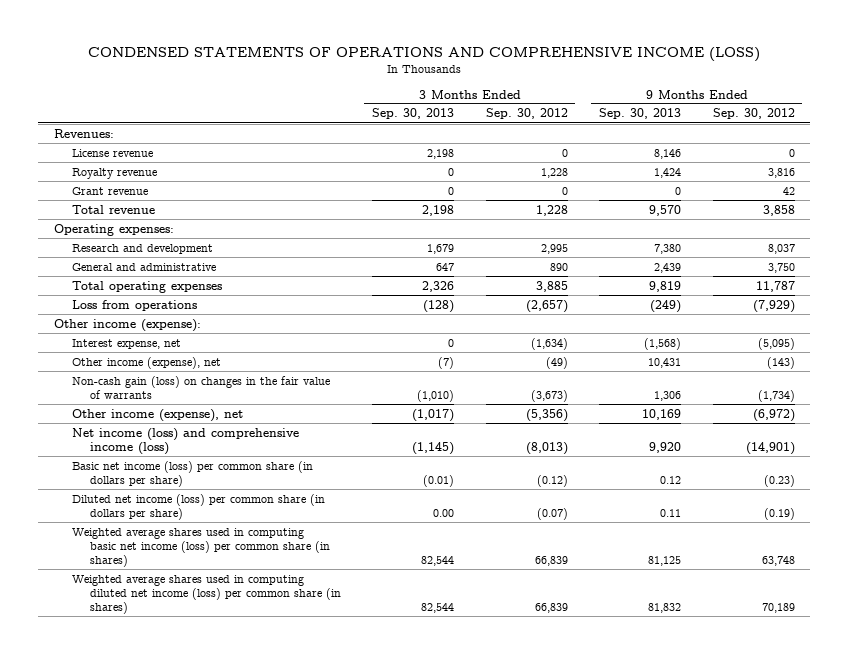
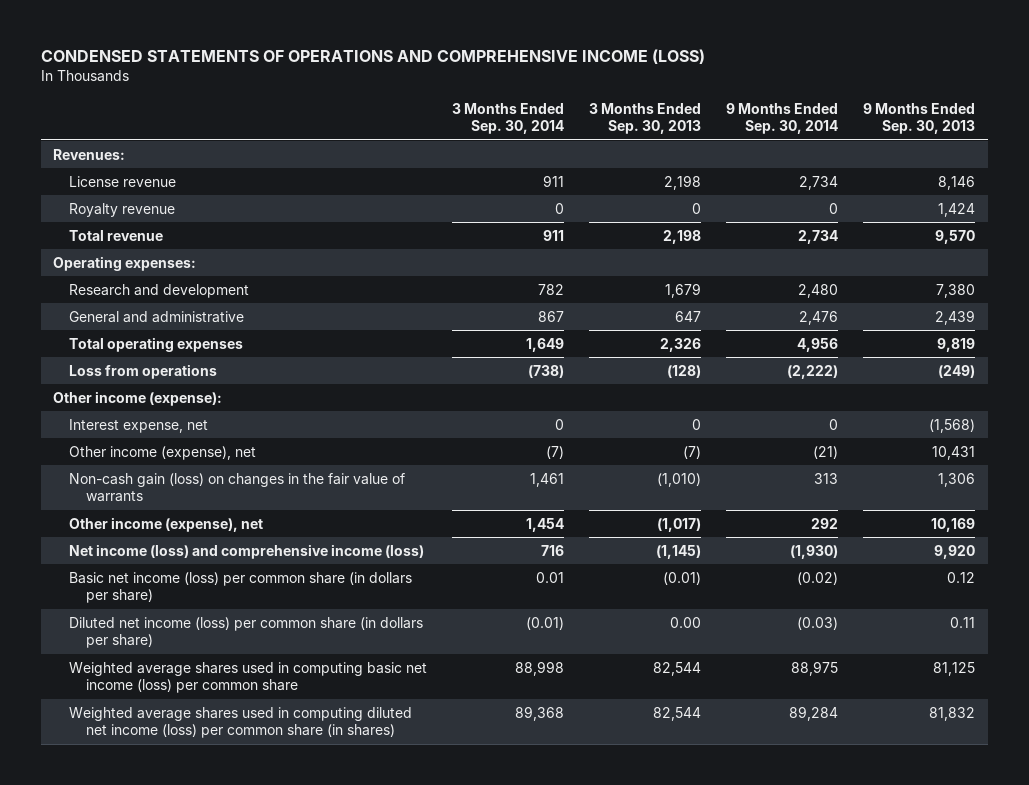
[485,108,568,120] Sep. 30, 2012 -> none
[712,108,795,120] Sep. 30, 2012 -> none
none -> [452,102,565,135] 3 Months Ended Sep. 30, 2014
none -> [726,102,839,135] 9 Months Ended Sep. 30, 2014
[71,186,148,195] Grant revenue -> none
[71,527,330,567] Weighted average shares used in computing basic net income (loss) per common share (in shares) -> [69,661,428,694] Weighted average shares used in computing basic net income (loss) per common share

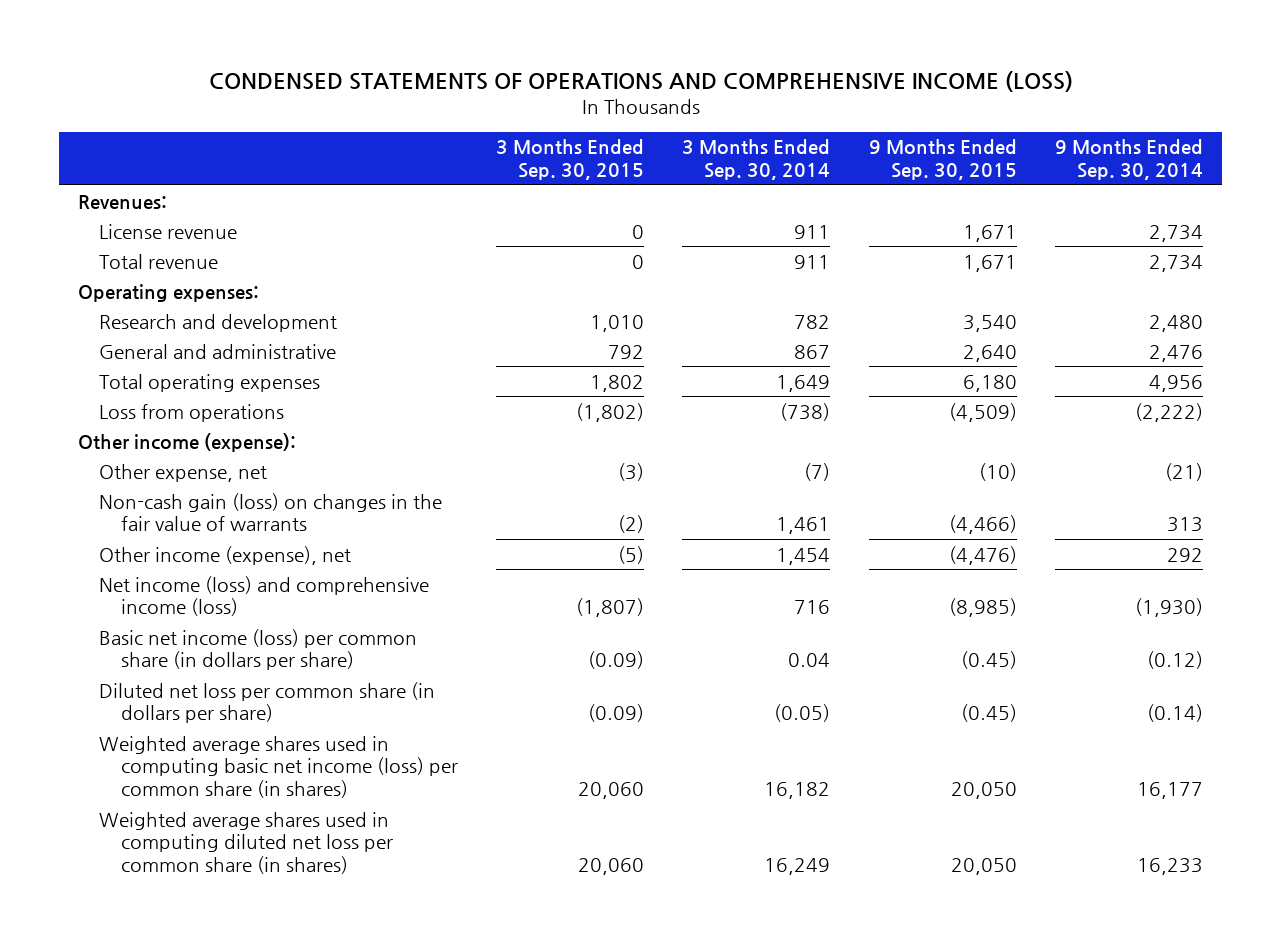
[589,102,702,135] 3 Months Ended Sep. 30, 2013 -> none
[863,102,976,135] 9 Months Ended Sep. 30, 2013 -> none
none -> [496,139,645,181] 3 Months Ended Sep. 30, 2015
none -> [868,139,1017,181] 9 Months Ended Sep. 30, 2015
[69,202,176,217] Royalty revenue -> none
[69,418,209,433] Interest expense, net -> none
[69,445,257,460] Other income (expense), net -> [99,463,268,482] Other expense, net
[536,571,565,583] 0.01 -> [788,653,831,668] 0.04
[797,571,839,585] (0.02) -> [1146,651,1203,670] (0.12)
[69,616,424,649] Diluted net income (loss) per common share (in dollars per share) -> [99,681,436,724] Diluted net loss per common share (in dollars per share)
[526,616,565,630] (0.01) -> [774,704,831,723] (0.05)
[797,616,839,630] (0.03) -> [1146,704,1203,723] (0.14)
[69,661,428,694] Weighted average shares used in computing basic net income (loss) per common share -> [99,735,458,799] Weighted average shares used in computing basic net income (loss) per common share (in shares)
[515,660,565,676] 88,998 -> [764,782,831,800] 16,182
[791,660,839,676] 88,975 -> [1136,782,1203,800] 16,177
[69,706,413,739] Weighted average shares used in computing diluted net income (loss) per common share (in shares) -> [99,811,393,875] Weighted average shares used in computing diluted net loss per common share (in shares)
[515,705,565,721] 89,368 -> [764,858,831,876] 16,249
[789,705,839,721] 89,284 -> [1136,858,1203,876] 16,233

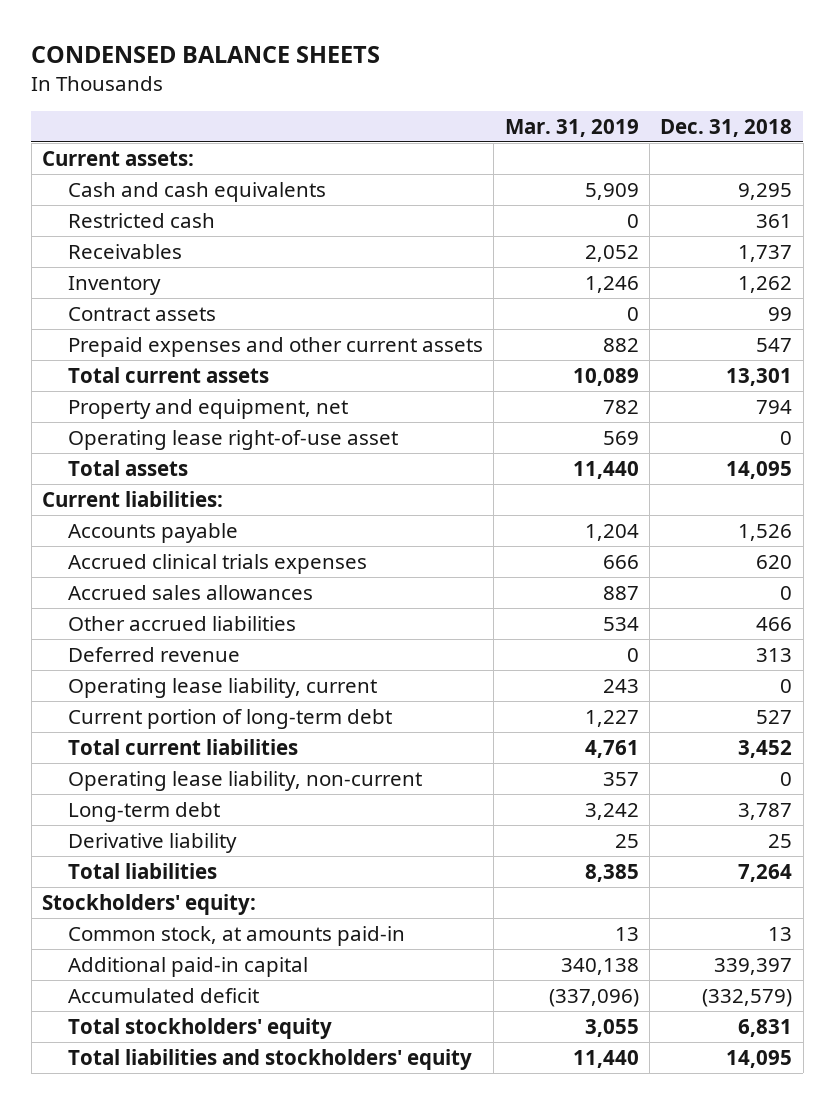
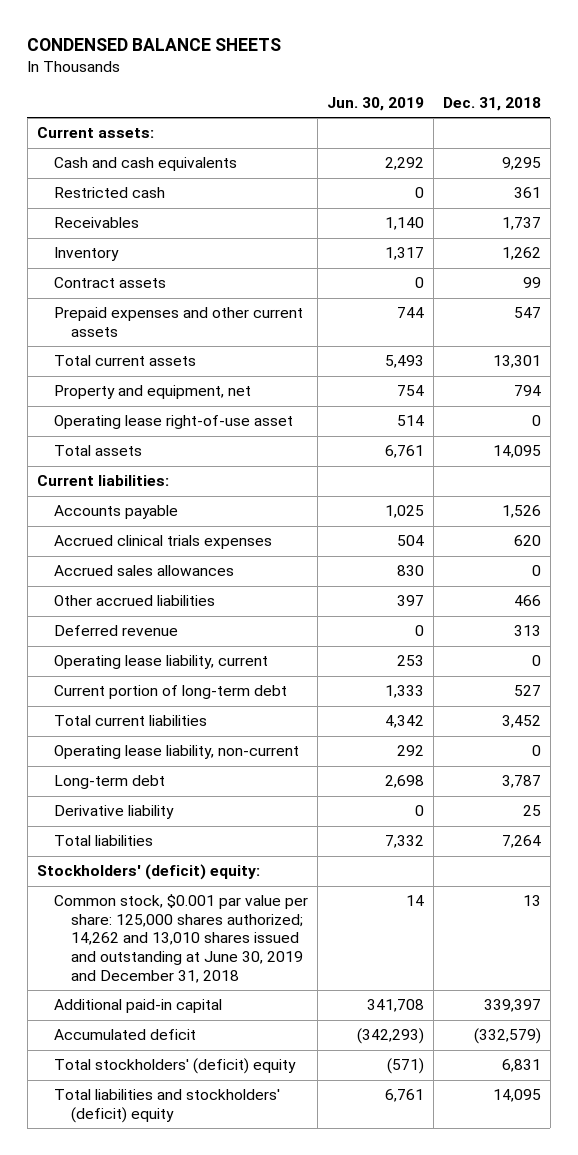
[504,118,639,137] Mar. 31, 2019 -> none
none -> [326,96,424,111] Jun. 30, 2019
[42,893,257,915] Stockholders' equity: -> [36,864,260,881] Stockholders' (deficit) equity:
[68,925,406,946] Common stock, at amounts paid-in -> [53,894,308,983] Common stock, $0.001 par value per share: 125,000 shares authorized; 14,262 and 13,010 shares issued and outstanding at June 30, 2019 and December 31, 2018
[68,1017,333,1039] Total stockholders' equity -> [53,1058,296,1075] Total stockholders' (deficit) equity
[68,1048,473,1070] Total liabilities and stockholders' equity -> [53,1089,280,1123] Total liabilities and stockholders' (deficit) equity

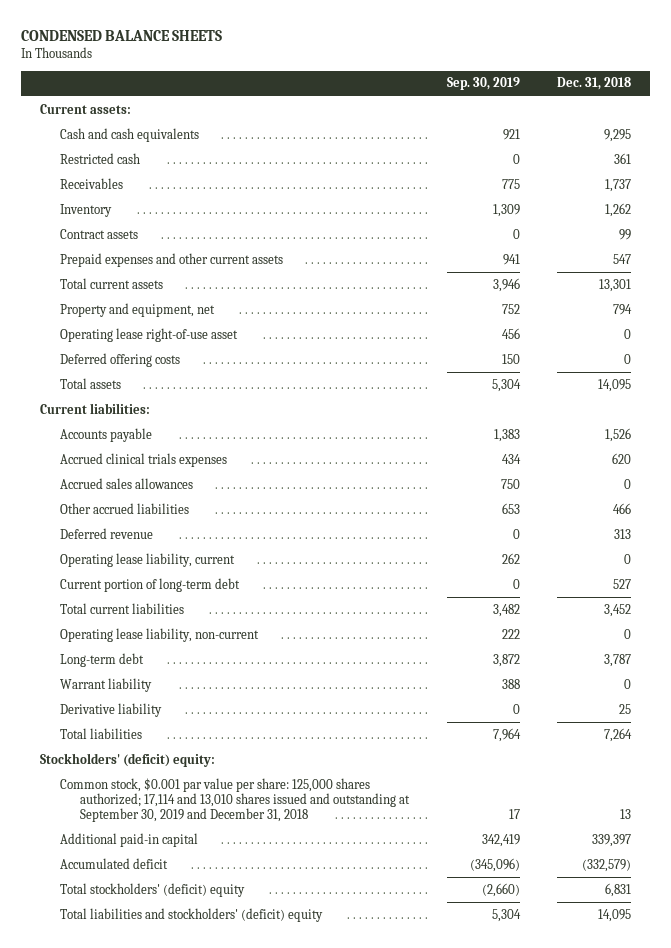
[326,96,424,111] Jun. 30, 2019 -> none
none -> [446,77,520,91] Sep. 30, 2019
none -> [60,352,181,367] Deferred offering costs
none -> [60,677,153,692] Warrant liability
[53,894,308,983] Common stock, $0.001 par value per share: 125,000 shares authorized; 14,262 and 13,010 shares issued and outstanding at June 30, 2019 and December 31, 2018 -> [60,777,411,822] Common stock, $0.001 par value per share: 125,000 shares authorized; 17,114 and 13,010 shares issued and outstanding at September 30, 2019 and December 31, 2018

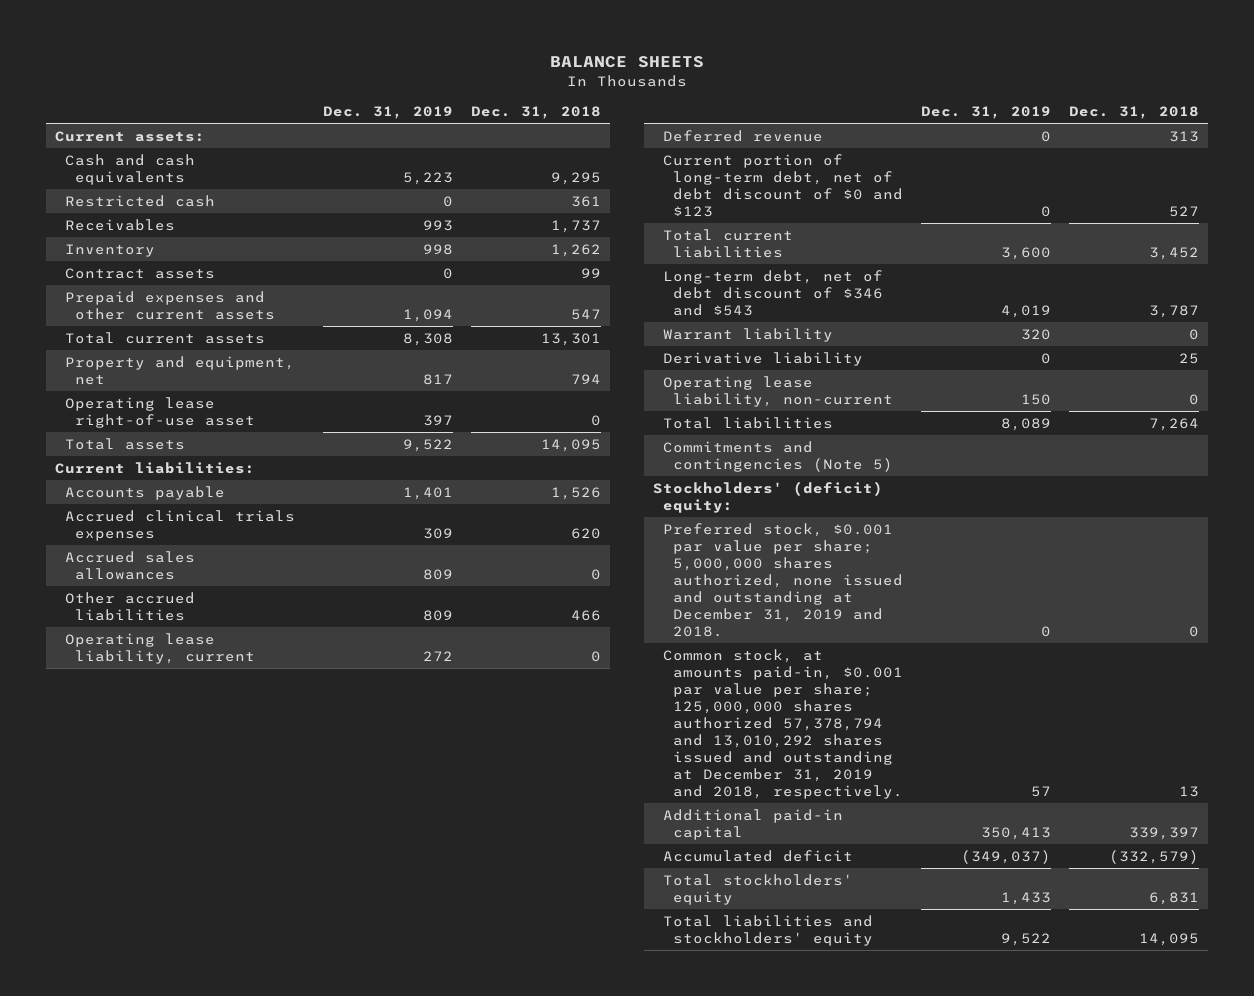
[21,29,223,41] CONDENSED BALANCE SHEETS -> [549,56,704,69] BALANCE SHEETS
[446,77,520,91] Sep. 30, 2019 -> none
none -> [323,106,454,120] Dec. 31, 2019
[60,352,181,367] Deferred offering costs -> none
[60,527,154,539] Deferred revenue -> [663,129,824,142] Deferred revenue
[60,577,241,592] Current portion of long-term debt -> [663,153,904,217] Current portion of long-term debt, net of debt discount of $0 and $123
[60,652,145,667] Long-term debt -> [663,269,884,316] Long-term debt, net of debt discount of $346 and $543
[60,627,260,642] Operating lease liability, non-current -> [663,375,894,407] Operating lease liability, non-current
none -> [663,440,894,472] Commitments and contingencies (Note 5)
none -> [663,522,904,637] Preferred stock, $0.001 par value per share; 5,000,000 shares authorized, none issued and outstanding at December 31, 2019 and 2018.
[60,777,411,822] Common stock, $0.001 par value per share: 125,000 shares authorized; 17,114 and 13,010 shares issued and outstanding at September 30, 2019 and December 31, 2018 -> [663,648,904,799] Common stock, at amounts paid-in, $0.001 par value per share; 125,000,000 shares authorized 57,378,794 and 13,010,292 shares issued and outstanding at December 31, 2019 and 2018, respectively.
[60,882,246,897] Total stockholders' (deficit) equity -> [663,873,854,905] Total stockholders' equity
[60,907,324,922] Total liabilities and stockholders' (deficit) equity -> [663,914,874,946] Total liabilities and stockholders' equity

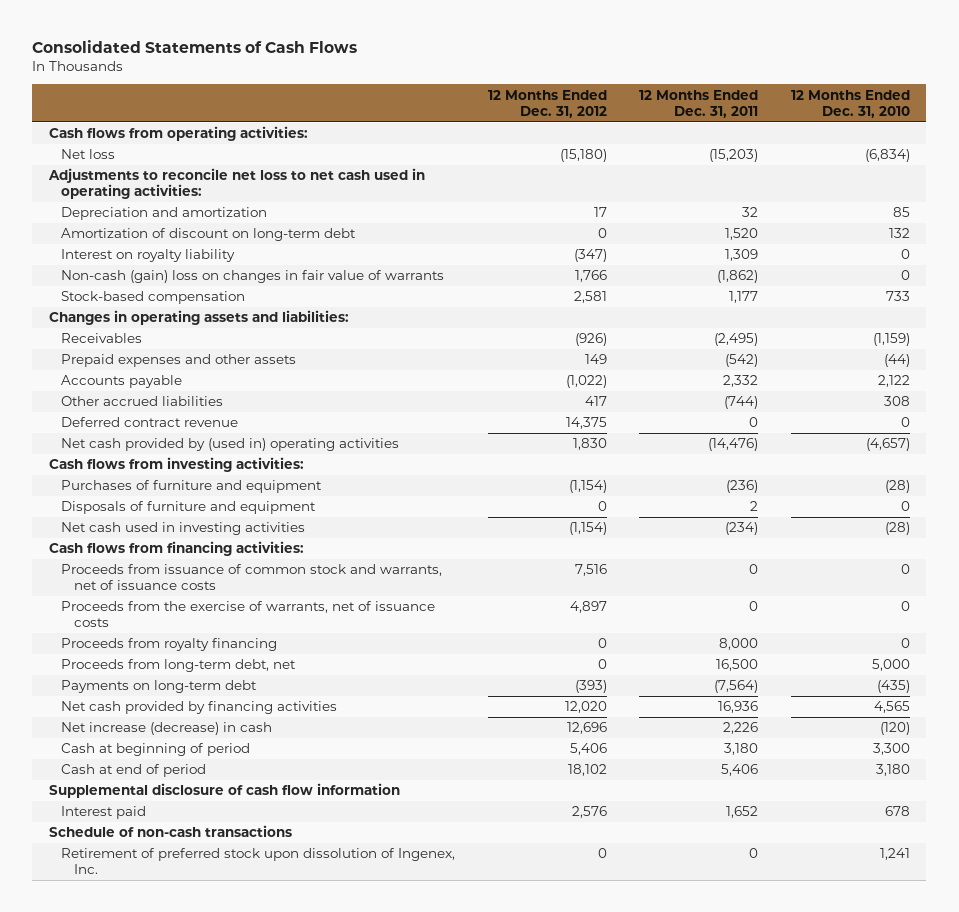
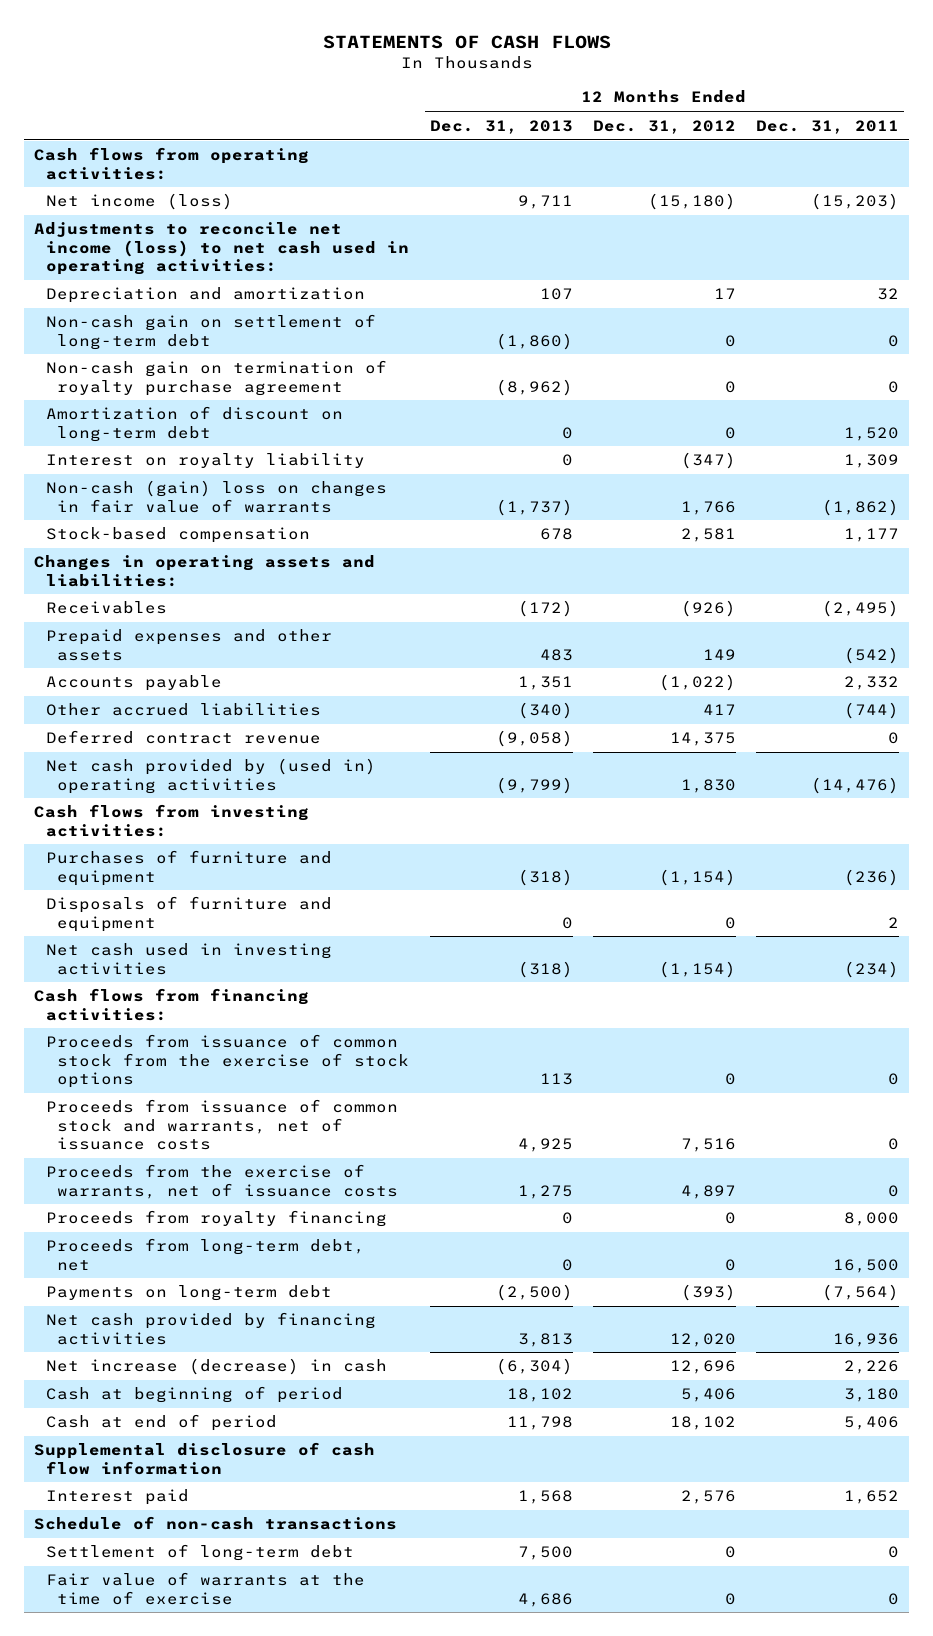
[32,40,358,54] Consolidated Statements of Cash Flows -> [322,34,611,49] STATEMENTS OF CASH FLOWS
[790,89,910,118] 12 Months Ended Dec. 31, 2010 -> none
none -> [429,119,573,134] Dec. 31, 2013
[61,149,116,160] Net loss -> [45,193,233,211] Net income (loss)
[47,168,425,200] Adjustments to reconcile net loss to net cash used in operating activities: -> [34,222,409,275] Adjustments to reconcile net income (loss) to net cash used in operating activities:
none -> [45,314,376,350] Non-cash gain on settlement of long-term debt
none -> [45,360,387,396] Non-cash gain on termination of royalty purchase agreement
none -> [45,1034,410,1088] Proceeds from issuance of common stock from the exercise of stock options
[61,848,456,875] Retirement of preferred stock upon dissolution of Ingenex, Inc. -> none
none -> [45,1544,354,1562] Settlement of long-term debt
none -> [45,1572,365,1605] Fair value of warrants at the time of exercise

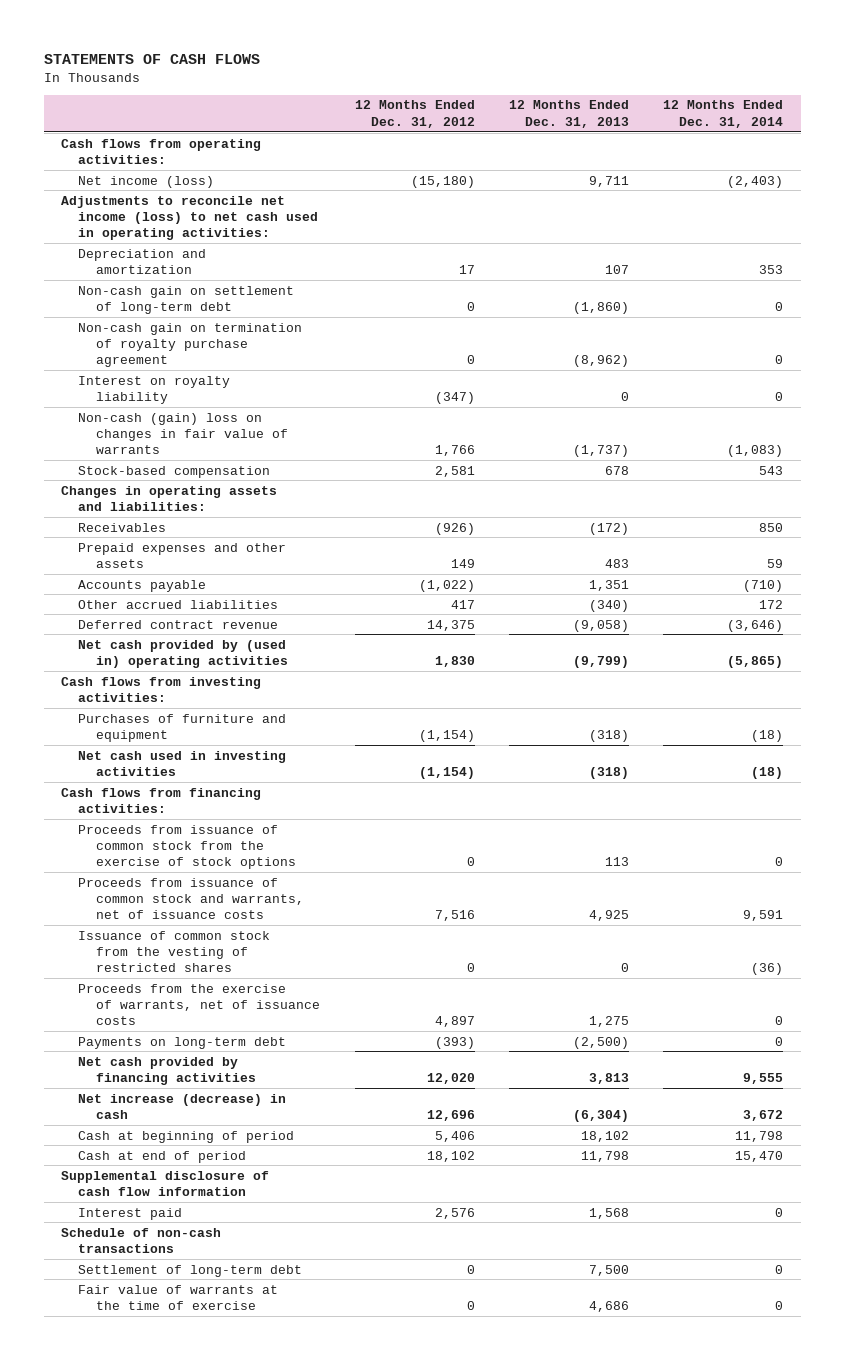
[756,119,900,134] Dec. 31, 2011 -> none
none -> [663,100,784,128] 12 Months Ended Dec. 31, 2014
[45,406,343,442] Amortization of discount on long-term debt -> none
[45,896,332,932] Disposals of furniture and equipment -> none
none -> [78,930,271,973] Issuance of common stock from the vesting of restricted shares
[45,1210,387,1228] Proceeds from royalty financing -> none
[45,1238,365,1271] Proceeds from long-term debt, net -> none

